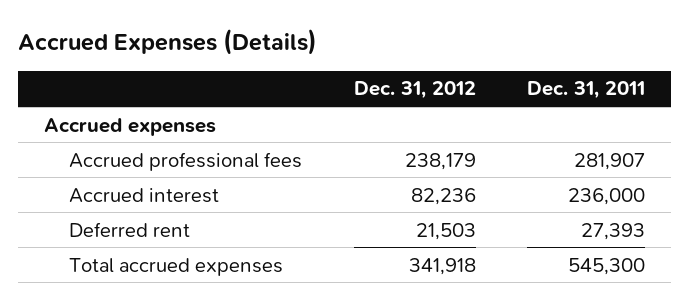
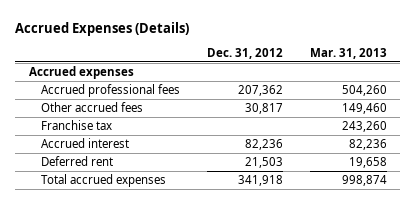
[527,81,646,100] Dec. 31, 2011 -> none
none -> [309,48,387,60] Mar. 31, 2013
[404,152,476,170] 238,179 -> [237,84,283,96] 207,362
none -> [41,101,144,112] Other accrued fees
none -> [41,119,113,130] Franchise tax

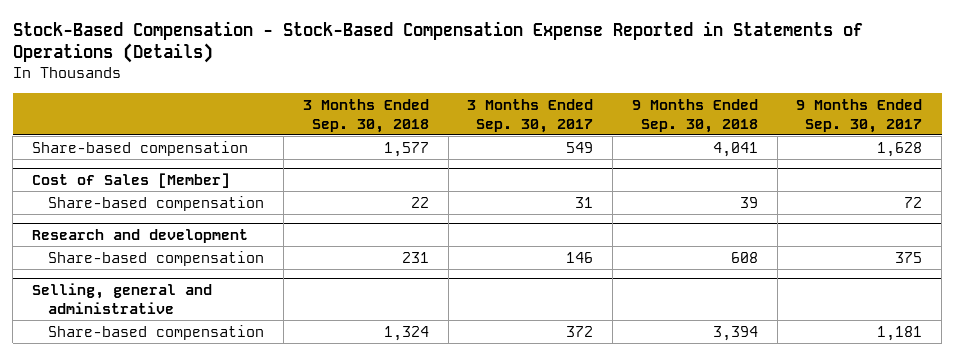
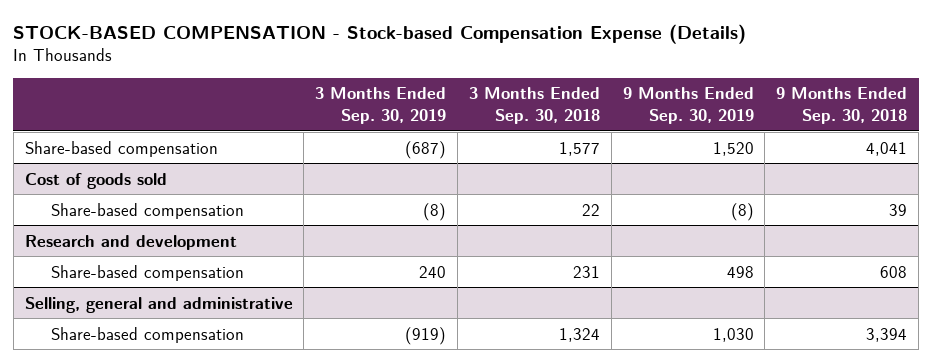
[12,20,863,64] Stock-Based Compensation - Stock-Based Compensation Expense Reported in Statements of Operations (Details) -> [13,23,747,44] STOCK-BASED COMPENSATION - Stock-based Compensation Expense (Details)
[467,98,594,133] 3 Months Ended Sep. 30, 2017 -> none
[796,98,923,133] 9 Months Ended Sep. 30, 2017 -> none
none -> [315,87,447,124] 3 Months Ended Sep. 30, 2019
none -> [622,87,754,124] 9 Months Ended Sep. 30, 2019
[31,172,230,188] Cost of Sales [Member] -> [24,172,167,189] Cost of goods sold

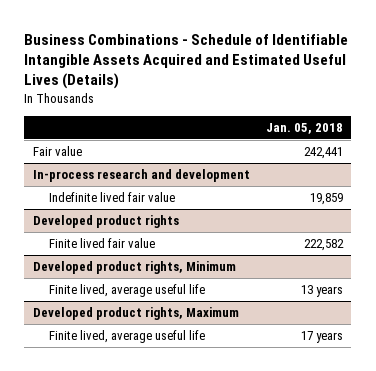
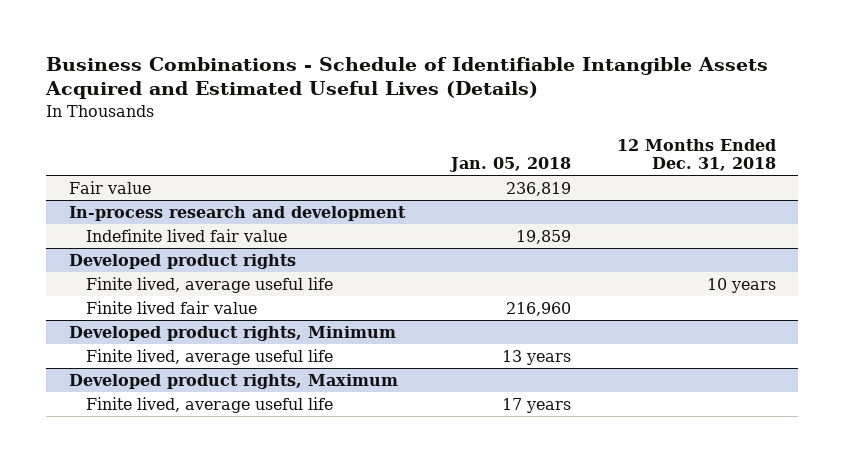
none -> [616,138,776,172] 12 Months Ended Dec. 31, 2018
[304,147,344,160] 242,441 -> [505,181,571,196] 236,819
none -> [86,276,334,293] Finite lived, average useful life
[304,239,345,252] 222,582 -> [505,301,571,316] 216,960

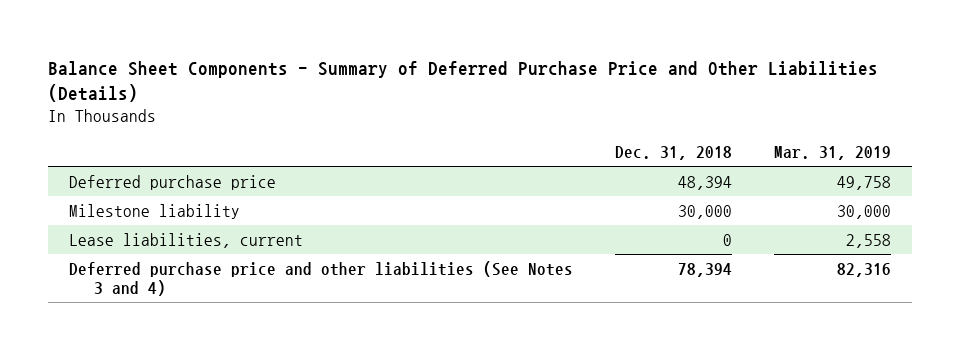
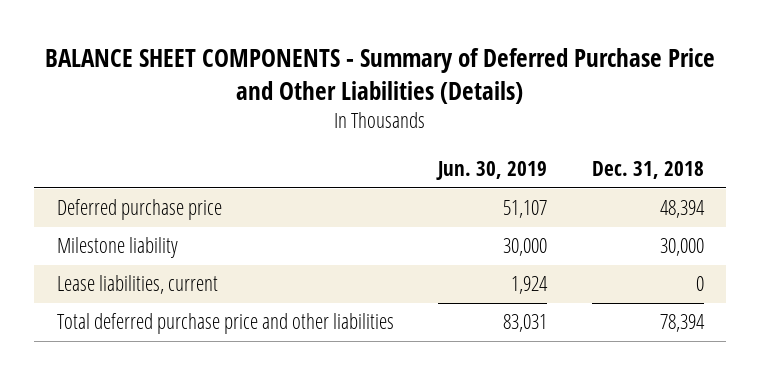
[48,60,879,103] Balance Sheet Components - Summary of Deferred Purchase Price and Other Liabilities (Details) -> [45,48,716,104] BALANCE SHEET COMPONENTS - Summary of Deferred Purchase Price and Other Liabilities (Details)
[773,146,891,161] Mar. 31, 2019 -> none
none -> [436,161,548,181] Jun. 30, 2019
[69,260,574,296] Deferred purchase price and other liabilities (See Notes 3 and 4) -> [56,313,394,335] Total deferred purchase price and other liabilities

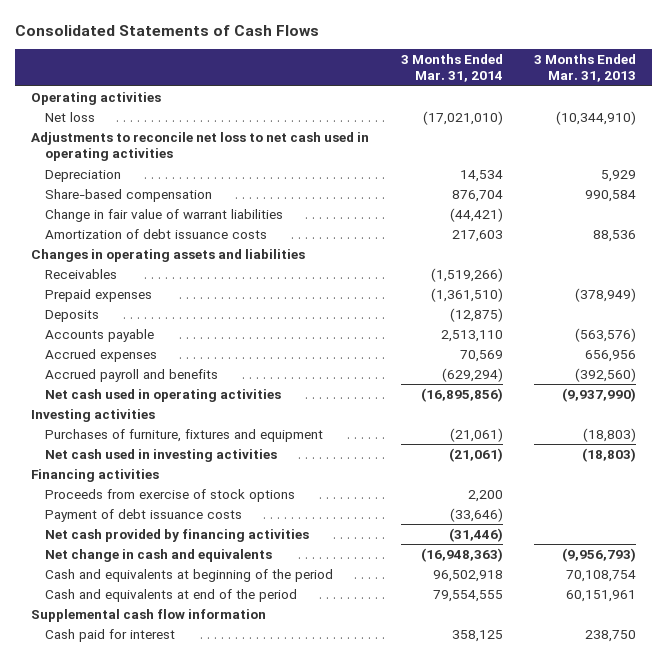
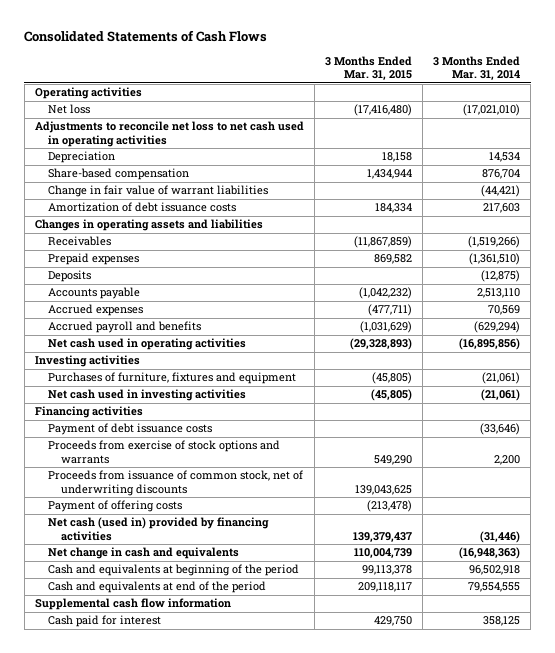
[534,53,637,83] 3 Months Ended Mar. 31, 2013 -> none
none -> [324,56,412,81] 3 Months Ended Mar. 31, 2015
[44,488,295,502] Proceeds from exercise of stock options -> none
none -> [47,440,280,464] Proceeds from exercise of stock options and warrants
none -> [47,470,303,496] Proceeds from issuance of common stock, net of underwriting discounts
none -> [47,500,182,513] Payment of offering costs
[44,528,309,542] Net cash provided by financing activities -> [47,517,269,541] Net cash (used in) provided by financing activities

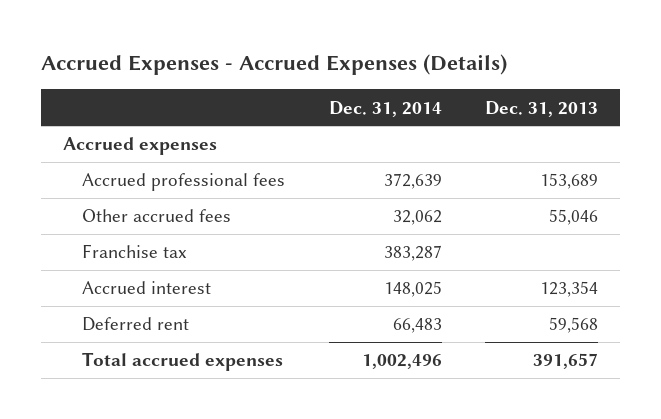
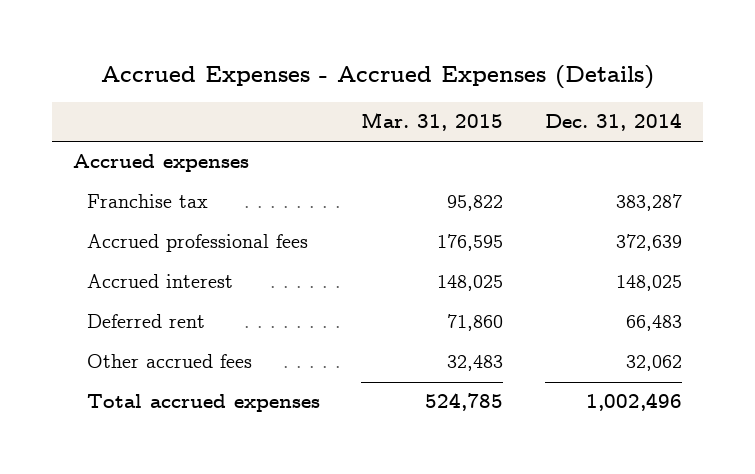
[485,100,599,117] Dec. 31, 2013 -> none
none -> [361,112,504,132] Mar. 31, 2015
[81,173,285,192] Accrued professional fees -> [87,234,309,253] Accrued professional fees
[81,209,231,223] Other accrued fees -> [87,354,253,369] Other accrued fees

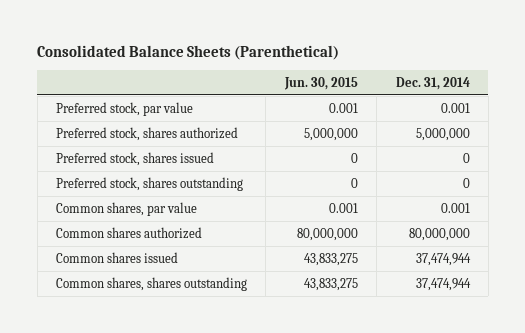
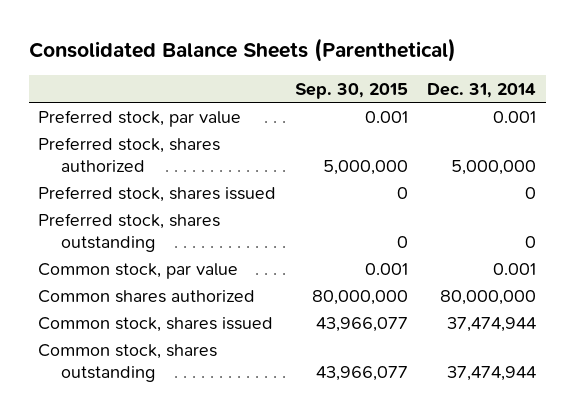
[283,76,358,90] Jun. 30, 2015 -> none
none -> [295,82,409,99] Sep. 30, 2015
[55,201,197,216] Common shares, par value -> [38,262,239,279] Common stock, par value
[55,251,178,263] Common shares issued -> [38,316,274,332] Common stock, shares issued
[55,276,247,291] Common shares, shares outstanding -> [38,343,218,382] Common stock, shares outstanding

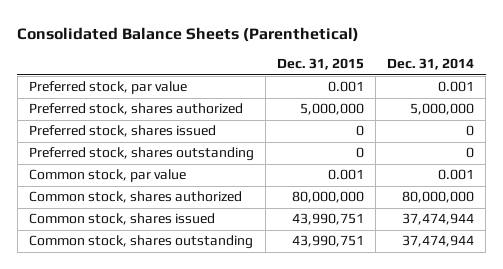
[295,82,409,99] Sep. 30, 2015 -> none
none -> [276,58,364,71] Dec. 31, 2015
[38,289,256,303] Common shares authorized -> [28,191,242,204] Common stock, shares authorized

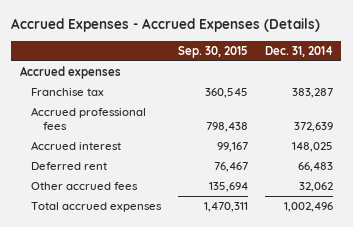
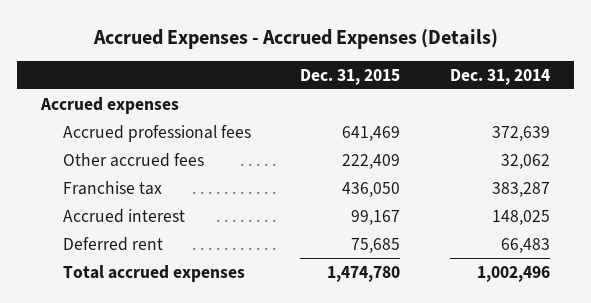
[178,46,249,59] Sep. 30, 2015 -> none
none -> [300,68,401,85] Dec. 31, 2015
[31,182,139,191] Other accrued fees -> [63,152,205,167] Other accrued fees
[31,88,105,97] Franchise tax -> [63,180,163,195] Franchise tax

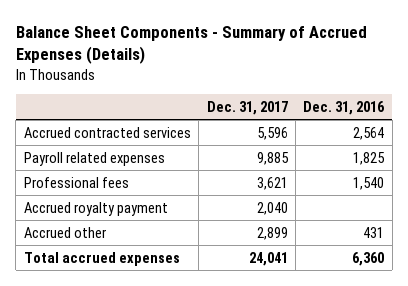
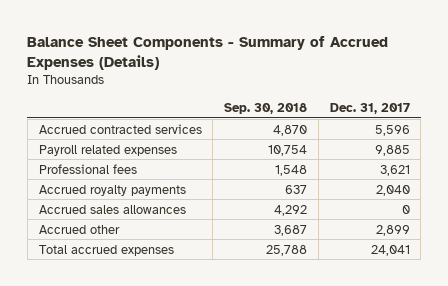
[303,100,386,115] Dec. 31, 2016 -> none
none -> [224,102,308,114] Sep. 30, 2018
[23,201,168,216] Accrued royalty payment -> [38,184,186,196] Accrued royalty payments
none -> [38,204,186,214] Accrued sales allowances

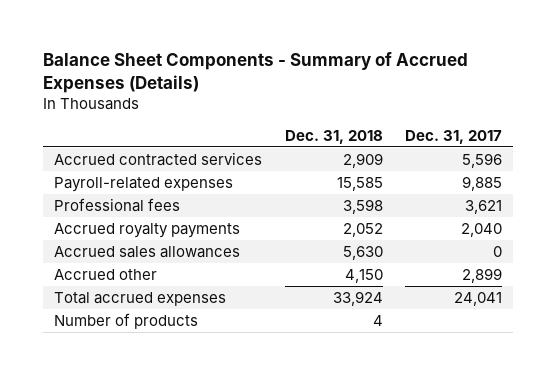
[224,102,308,114] Sep. 30, 2018 -> none
none -> [284,129,383,144] Dec. 31, 2018
[38,144,177,156] Payroll related expenses -> [54,176,234,192] Payroll-related expenses
none -> [54,312,199,329] Number of products

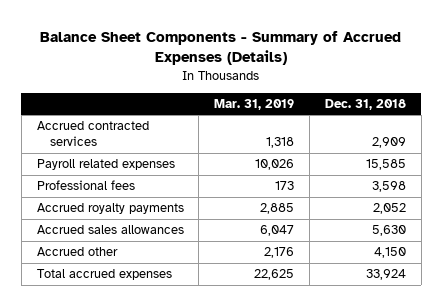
[405,129,503,144] Dec. 31, 2017 -> none
none -> [214,98,295,110] Mar. 31, 2019
[54,176,234,192] Payroll-related expenses -> [36,159,175,171] Payroll related expenses
[54,312,199,329] Number of products -> none

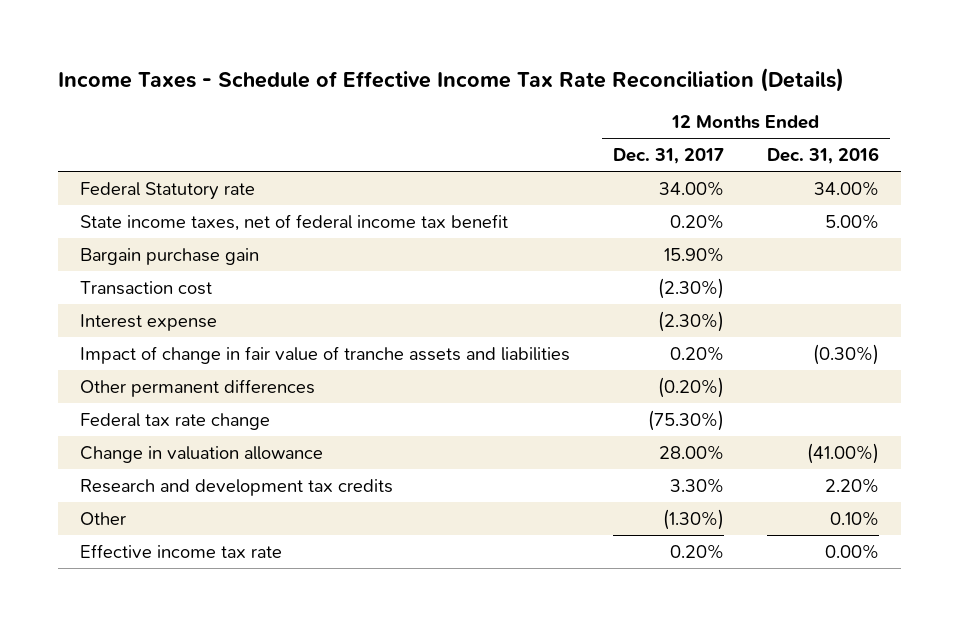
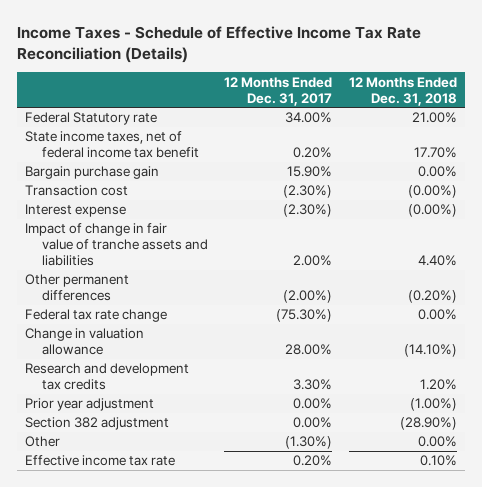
[767,147,880,165] Dec. 31, 2016 -> none
none -> [348,76,457,106] 12 Months Ended Dec. 31, 2018
[670,345,725,361] 0.20% -> [293,255,333,267] 2.00%
[658,376,725,398] (0.20%) -> [283,290,333,304] (2.00%)
none -> [25,398,155,412] Prior year adjustment
none -> [25,417,170,431] Section 382 adjustment

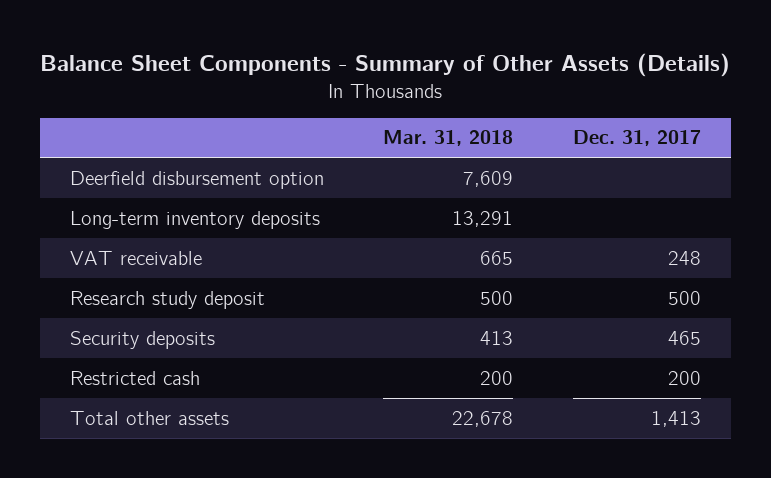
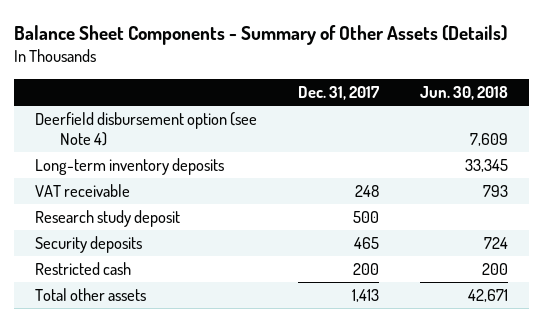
[383,130,514,147] Mar. 31, 2018 -> none
none -> [419,86,508,101] Jun. 30, 2018
[69,170,324,189] Deerfield disbursement option -> [34,112,257,146] Deerfield disbursement option (see Note 4)

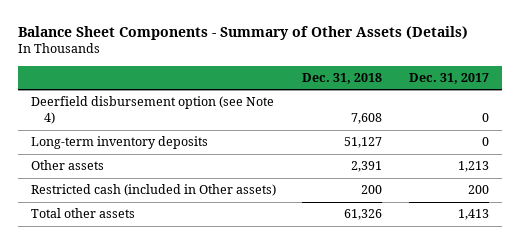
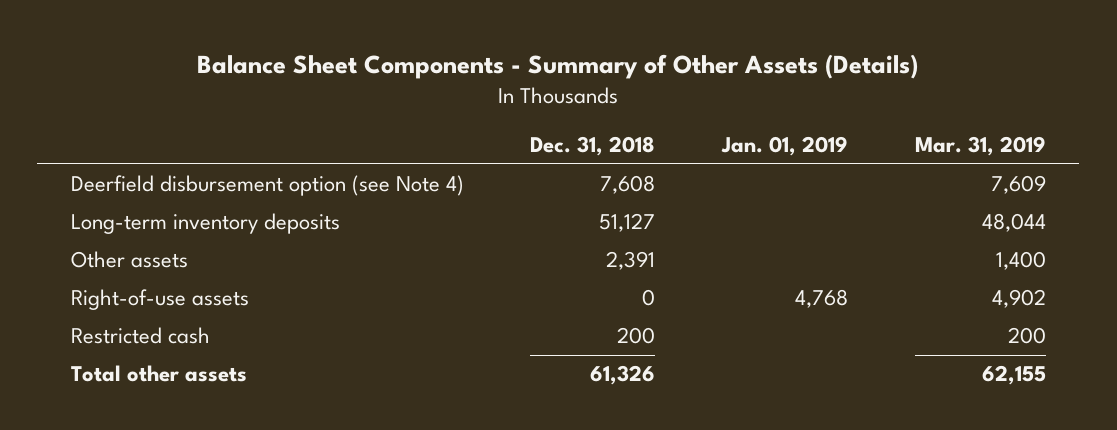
[408,73,489,85] Dec. 31, 2017 -> none
none -> [721,136,849,157] Jan. 01, 2019
none -> [914,136,1046,157] Mar. 31, 2019
none -> [70,289,249,311] Right-of-use assets
[30,184,276,197] Restricted cash (included in Other assets) -> [70,327,210,345] Restricted cash

